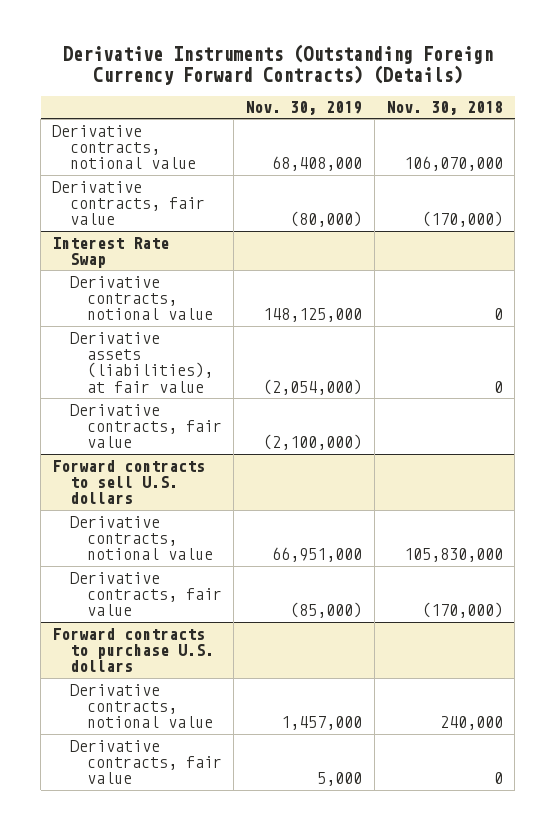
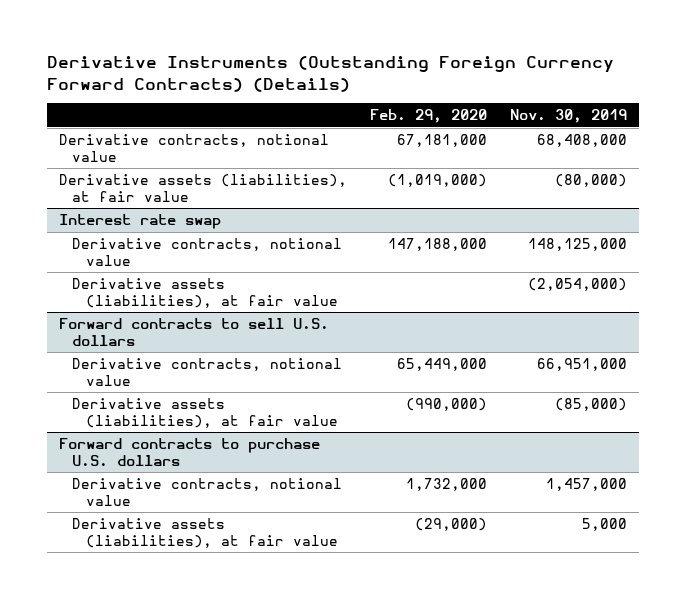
[385,101,503,116] Nov. 30, 2018 -> none
none -> [369,109,487,124] Feb. 29, 2020
[52,180,205,226] Derivative contracts, fair value -> none
none -> [58,173,347,202] Derivative assets (liabilities), at fair value
[52,236,170,268] Interest Rate Swap -> [58,213,221,229] Interest rate swap
[69,403,222,449] Derivative contracts, fair value -> none
[69,571,222,617] Derivative contracts, fair value -> none
none -> [72,397,339,428] Derivative assets (liabilities), at fair value
[69,739,222,785] Derivative contracts, fair value -> none
none -> [72,517,339,548] Derivative assets (liabilities), at fair value

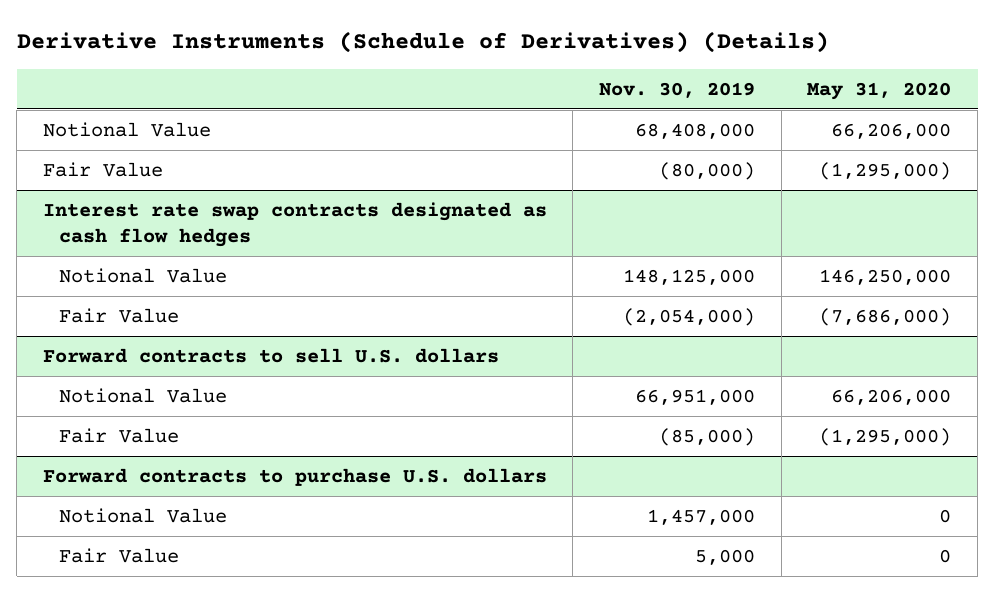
[46,56,614,92] Derivative Instruments (Outstanding Foreign Currency Forward Contracts) (Details) -> [16,31,829,54] Derivative Instruments (Schedule of Derivatives) (Details)
[369,109,487,124] Feb. 29, 2020 -> none
none -> [807,81,952,100] May 31, 2020
[58,133,329,162] Derivative contracts, notional value -> [42,121,211,137] Notional Value
[58,173,347,202] Derivative assets (liabilities), at fair value -> [42,161,163,177] Fair Value
[58,213,221,229] Interest rate swap -> [42,201,547,247] Interest rate swap contracts designated as cash flow hedges
[72,237,343,266] Derivative contracts, notional value -> [58,267,227,283] Notional Value
[72,277,339,308] Derivative assets (liabilities), at fair value -> [58,307,179,323] Fair Value
[72,357,343,386] Derivative contracts, notional value -> [58,387,227,403] Notional Value
[72,397,339,428] Derivative assets (liabilities), at fair value -> [58,427,179,443] Fair Value
[72,477,343,506] Derivative contracts, notional value -> [58,507,227,523] Notional Value
[72,517,339,548] Derivative assets (liabilities), at fair value -> [58,547,179,563] Fair Value

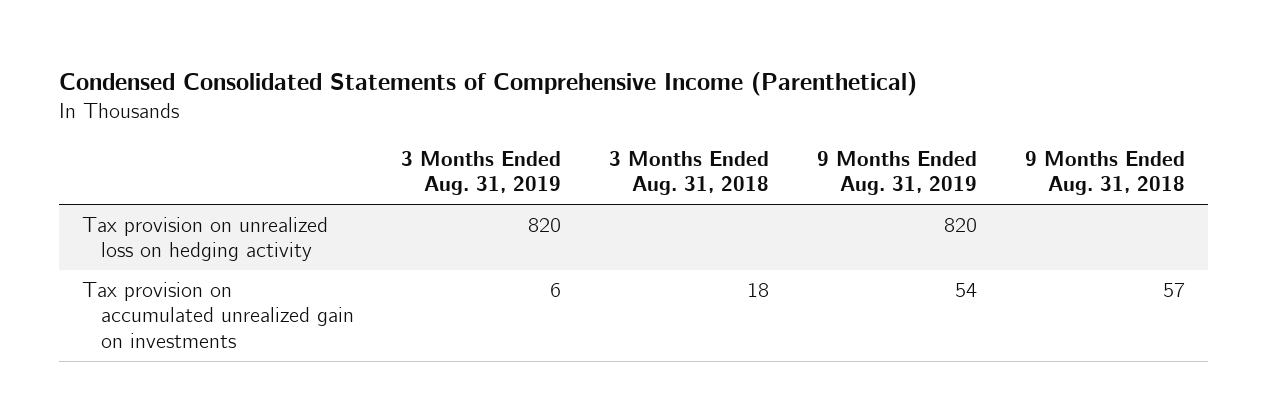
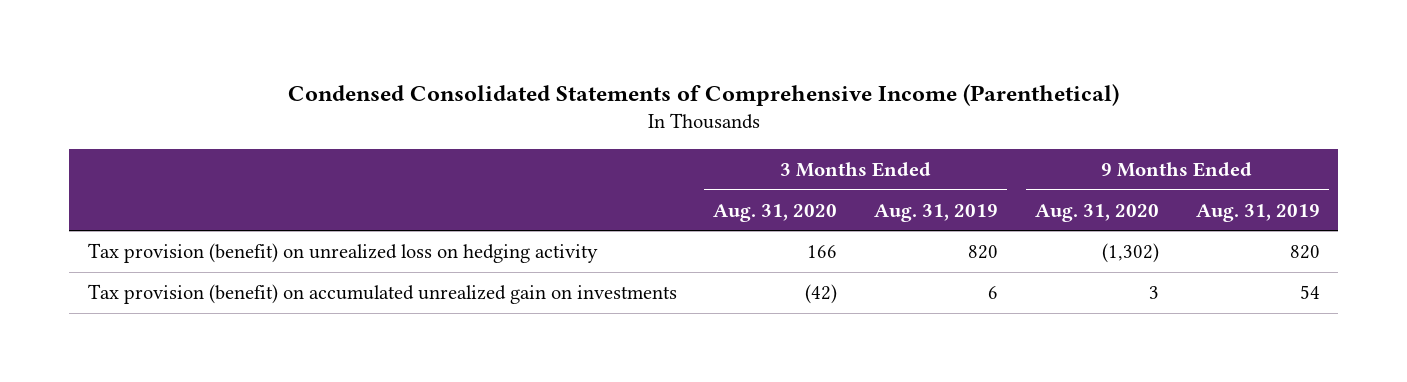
[609,150,770,195] 3 Months Ended Aug. 31, 2018 -> none
[1024,150,1185,195] 9 Months Ended Aug. 31, 2018 -> none
none -> [713,203,838,222] Aug. 31, 2020
none -> [1034,203,1159,222] Aug. 31, 2020
[82,217,329,262] Tax provision on unrealized loss on hedging activity -> [87,243,598,264] Tax provision (benefit) on unrealized loss on hedging activity
[82,282,354,348] Tax provision on accumulated unrealized gain on investments -> [87,284,677,305] Tax provision (benefit) on accumulated unrealized gain on investments

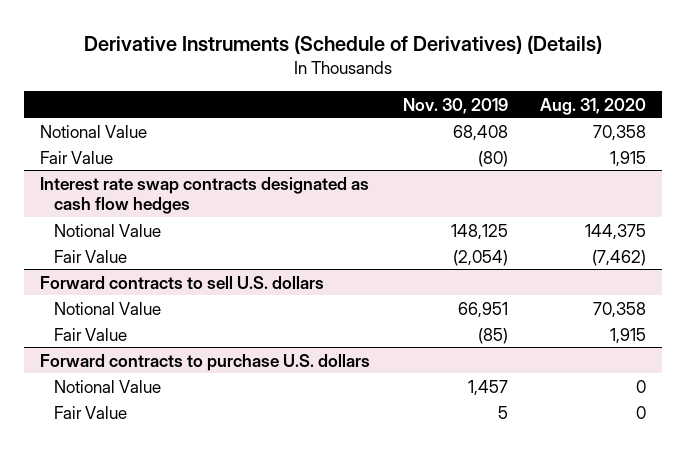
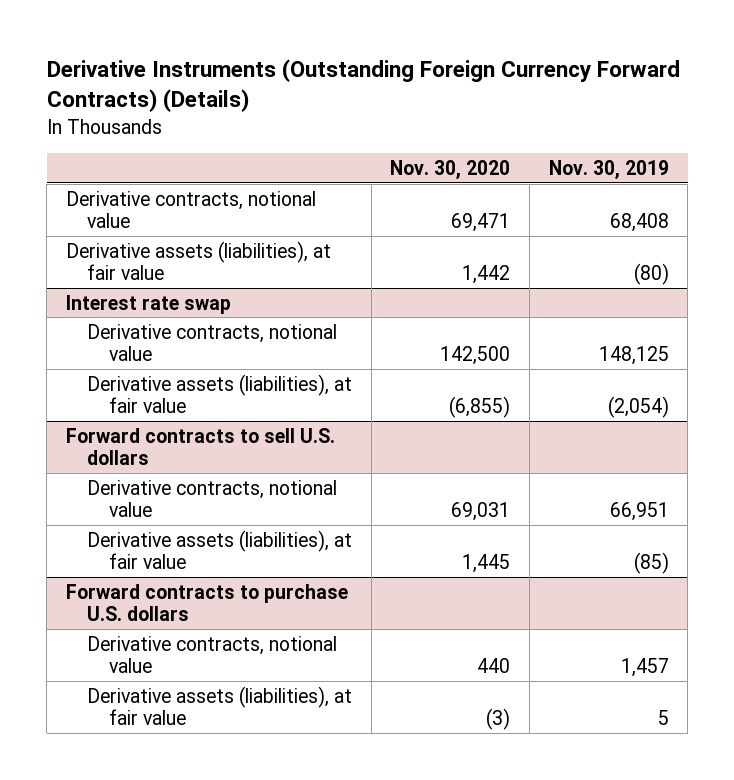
[84,34,603,54] Derivative Instruments (Schedule of Derivatives) (Details) -> [46,58,680,113] Derivative Instruments (Outstanding Foreign Currency Forward Contracts) (Details)
[540,97,647,115] Aug. 31, 2020 -> none
none -> [390,159,511,180] Nov. 30, 2020
[40,124,148,138] Notional Value -> [65,190,316,229] Derivative contracts, notional value
[40,150,114,164] Fair Value -> [65,240,331,281] Derivative assets (liabilities), at fair value
[40,176,370,215] Interest rate swap contracts designated as cash flow hedges -> [65,294,231,314] Interest rate swap
[53,223,161,237] Notional Value -> [87,323,338,362] Derivative contracts, notional value
[53,249,127,263] Fair Value -> [87,373,353,414] Derivative assets (liabilities), at fair value
[53,301,161,315] Notional Value -> [87,479,338,518] Derivative contracts, notional value
[53,327,127,341] Fair Value -> [87,529,353,570] Derivative assets (liabilities), at fair value
[53,379,161,393] Notional Value -> [87,635,338,674] Derivative contracts, notional value
[53,405,127,419] Fair Value -> [87,685,353,726] Derivative assets (liabilities), at fair value

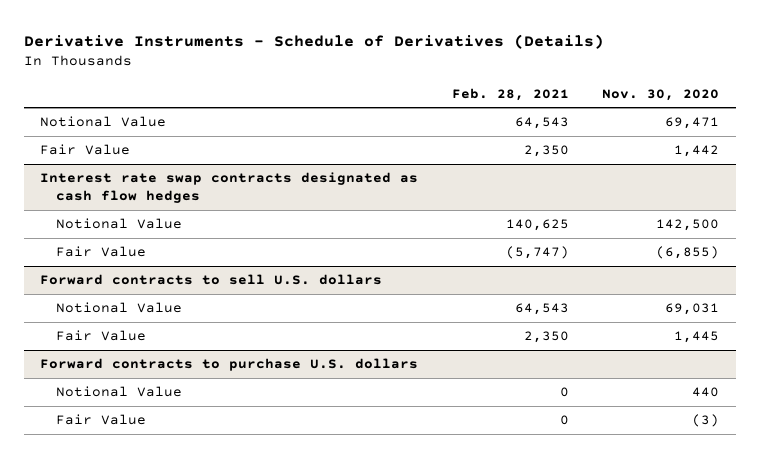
[46,58,680,113] Derivative Instruments (Outstanding Foreign Currency Forward Contracts) (Details) -> [23,33,604,49] Derivative Instruments - Schedule of Derivatives (Details)
[548,159,669,180] Nov. 30, 2019 -> none
none -> [451,87,569,101] Feb. 28, 2021
[65,190,316,229] Derivative contracts, notional value -> [40,116,167,128] Notional Value
[65,240,331,281] Derivative assets (liabilities), at fair value -> [40,144,131,156] Fair Value
[65,294,231,314] Interest rate swap -> [40,172,419,203] Interest rate swap contracts designated as cash flow hedges
[87,323,338,362] Derivative contracts, notional value -> [55,218,182,230] Notional Value
[87,373,353,414] Derivative assets (liabilities), at fair value -> [55,246,146,258] Fair Value
[87,479,338,518] Derivative contracts, notional value -> [55,302,182,314] Notional Value
[87,529,353,570] Derivative assets (liabilities), at fair value -> [55,330,146,342] Fair Value
[87,635,338,674] Derivative contracts, notional value -> [55,386,182,398] Notional Value
[87,685,353,726] Derivative assets (liabilities), at fair value -> [55,414,146,426] Fair Value

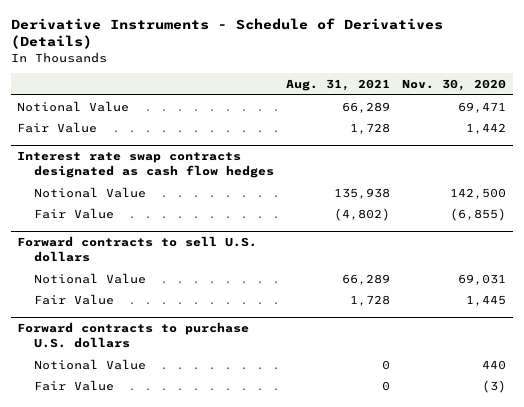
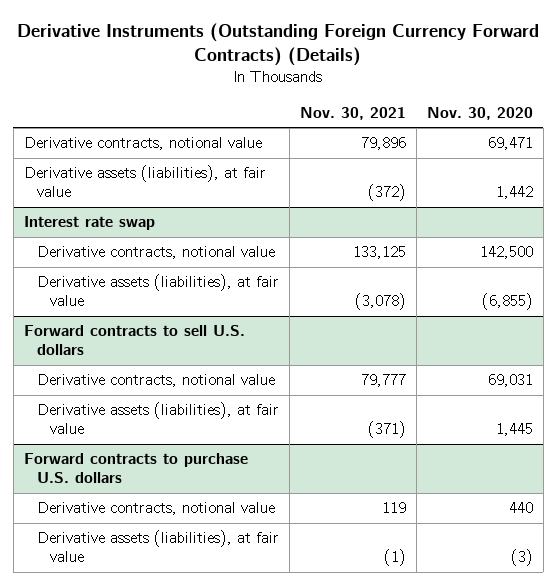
[10,17,443,50] Derivative Instruments - Schedule of Derivatives (Details) -> [17,23,540,67] Derivative Instruments (Outstanding Foreign Currency Forward Contracts) (Details)
[286,79,391,92] Aug. 31, 2021 -> none
none -> [299,106,406,120] Nov. 30, 2021
[17,100,130,112] Notional Value -> [23,137,262,151] Derivative contracts, notional value
[17,121,98,133] Fair Value -> [23,165,266,198] Derivative assets (liabilities), at fair value
[17,151,274,178] Interest rate swap contracts designated as cash flow hedges -> [23,216,155,231] Interest rate swap
[33,186,146,198] Notional Value -> [36,246,275,260] Derivative contracts, notional value
[33,207,114,219] Fair Value -> [36,274,279,307] Derivative assets (liabilities), at fair value
[33,272,146,284] Notional Value -> [36,374,275,388] Derivative contracts, notional value
[33,293,114,305] Fair Value -> [36,402,279,435] Derivative assets (liabilities), at fair value
[33,358,146,370] Notional Value -> [36,502,275,516] Derivative contracts, notional value
[33,379,114,391] Fair Value -> [36,530,279,563] Derivative assets (liabilities), at fair value

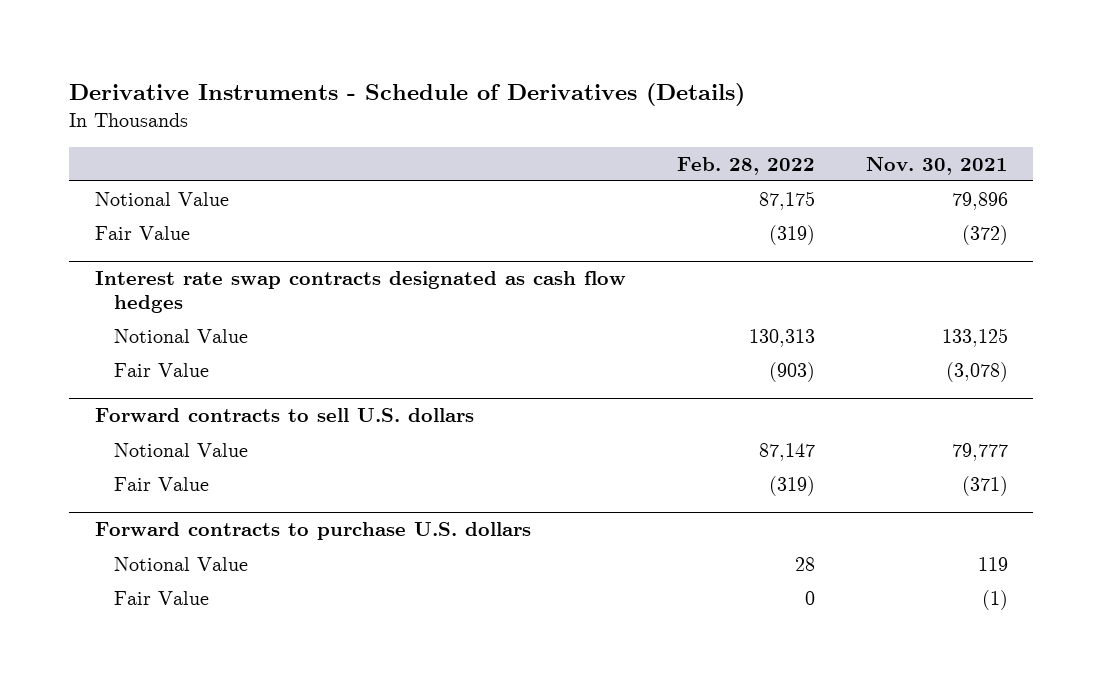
[17,23,540,67] Derivative Instruments (Outstanding Foreign Currency Forward Contracts) (Details) -> [69,83,746,107] Derivative Instruments - Schedule of Derivatives (Details)
[426,106,533,120] Nov. 30, 2020 -> none
none -> [676,156,815,175] Feb. 28, 2022
[23,137,262,151] Derivative contracts, notional value -> [94,191,229,206] Notional Value
[23,165,266,198] Derivative assets (liabilities), at fair value -> [94,225,190,240] Fair Value
[23,216,155,231] Interest rate swap -> [94,271,626,313] Interest rate swap contracts designated as cash flow hedges
[36,246,275,260] Derivative contracts, notional value -> [113,328,248,343] Notional Value
[36,274,279,307] Derivative assets (liabilities), at fair value -> [113,362,209,377] Fair Value
[36,374,275,388] Derivative contracts, notional value -> [113,442,248,457] Notional Value
[36,402,279,435] Derivative assets (liabilities), at fair value -> [113,476,209,491] Fair Value
[36,502,275,516] Derivative contracts, notional value -> [113,556,248,571] Notional Value
[36,530,279,563] Derivative assets (liabilities), at fair value -> [113,590,209,605] Fair Value

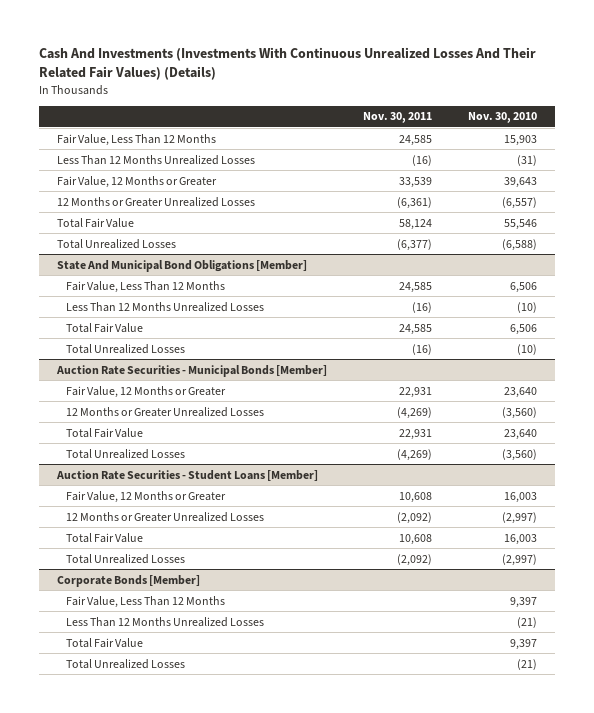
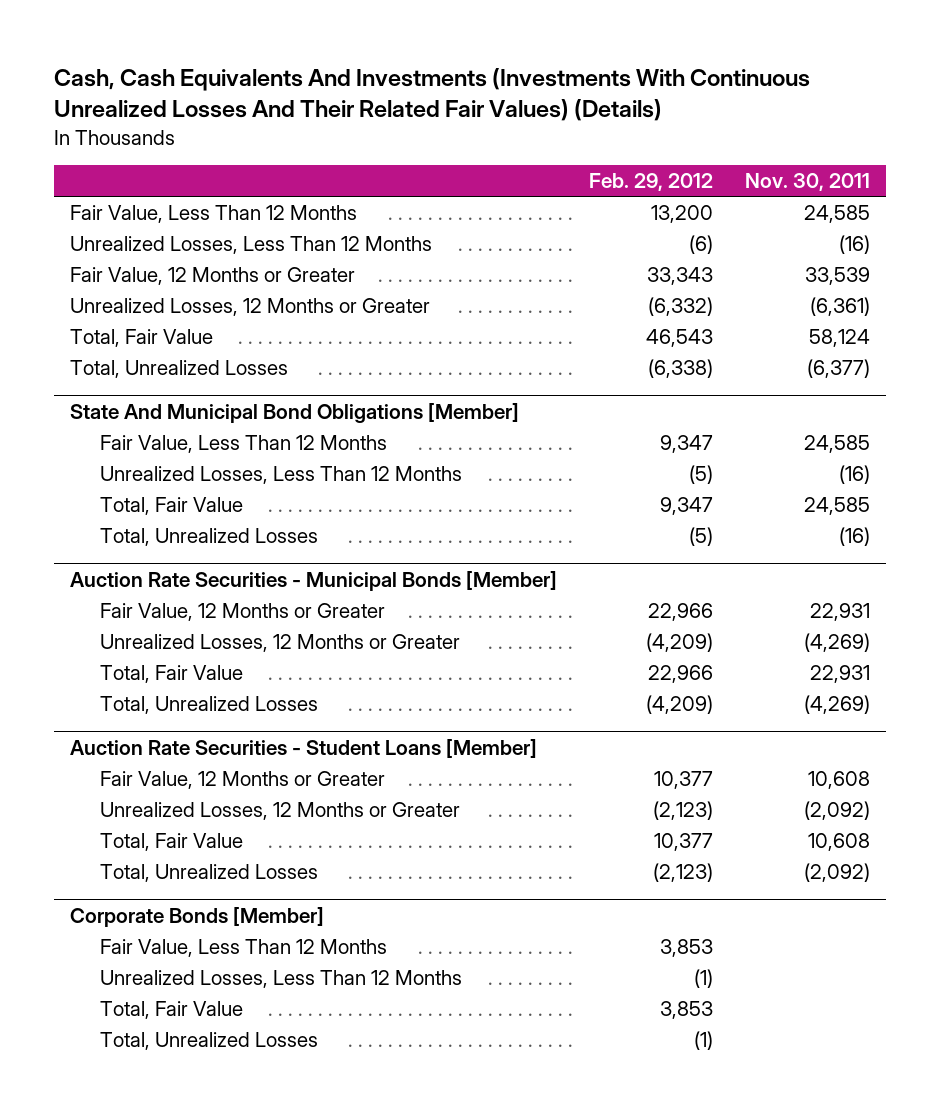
[39,47,537,81] Cash And Investments (Investments With Continuous Unrealized Losses And Their Related Fair Values) (Details) -> [54,67,811,122] Cash, Cash Equivalents And Investments (Investments With Continuous Unrealized Losses And Their Related Fair Values) (Details)
[467,112,537,124] Nov. 30, 2010 -> none
none -> [589,173,714,192] Feb. 29, 2012
[57,154,256,165] Less Than 12 Months Unrealized Losses -> [70,236,433,255] Unrealized Losses, Less Than 12 Months
[57,196,256,207] 12 Months or Greater Unrealized Losses -> [70,298,431,317] Unrealized Losses, 12 Months or Greater
[57,217,135,228] Total Fair Value -> [70,329,214,348] Total, Fair Value
[57,238,177,249] Total Unrealized Losses -> [70,360,289,379] Total, Unrealized Losses
[66,301,265,312] Less Than 12 Months Unrealized Losses -> [100,466,463,485] Unrealized Losses, Less Than 12 Months
[66,322,144,333] Total Fair Value -> [100,497,244,516] Total, Fair Value
[66,343,186,354] Total Unrealized Losses -> [100,528,319,547] Total, Unrealized Losses
[66,406,265,417] 12 Months or Greater Unrealized Losses -> [100,634,461,653] Unrealized Losses, 12 Months or Greater
[66,427,144,438] Total Fair Value -> [100,665,244,684] Total, Fair Value
[66,448,186,459] Total Unrealized Losses -> [100,696,319,715] Total, Unrealized Losses
[66,511,265,522] 12 Months or Greater Unrealized Losses -> [100,802,461,821] Unrealized Losses, 12 Months or Greater
[66,532,144,543] Total Fair Value -> [100,833,244,852] Total, Fair Value
[66,553,186,564] Total Unrealized Losses -> [100,864,319,883] Total, Unrealized Losses
[66,616,265,627] Less Than 12 Months Unrealized Losses -> [100,970,463,989] Unrealized Losses, Less Than 12 Months
[66,637,144,648] Total Fair Value -> [100,1001,244,1020] Total, Fair Value
[66,658,186,669] Total Unrealized Losses -> [100,1032,319,1051] Total, Unrealized Losses

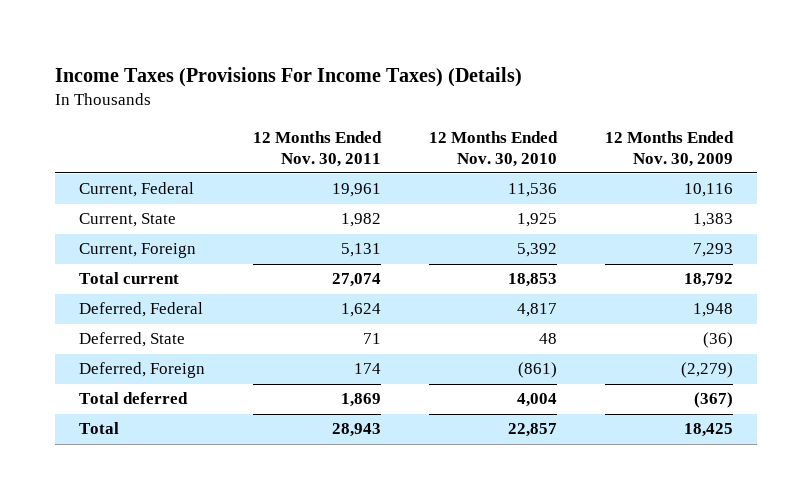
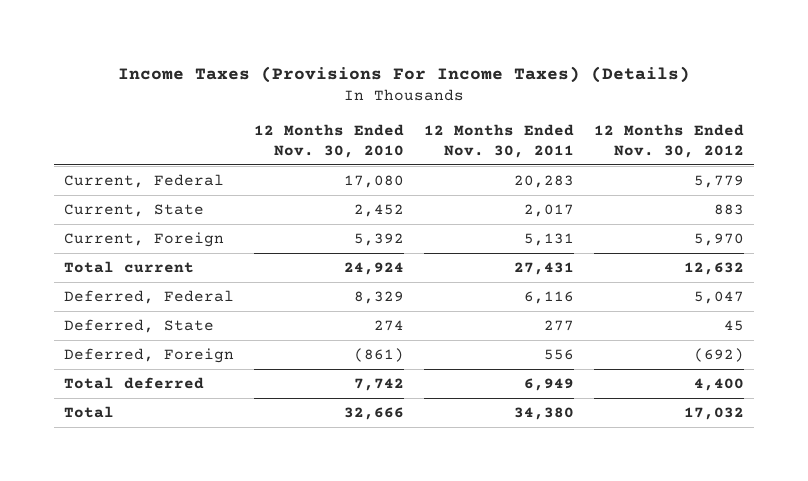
[604,130,734,167] 12 Months Ended Nov. 30, 2009 -> none
none -> [593,123,744,158] 12 Months Ended Nov. 30, 2012
[332,183,382,198] 19,961 -> [513,174,574,188] 20,283
[508,183,558,198] 11,536 -> [344,174,405,188] 17,080
[341,213,382,228] 1,982 -> [523,203,574,217] 2,017
[517,213,558,228] 1,925 -> [354,203,405,217] 2,452
[332,273,382,288] 27,074 -> [513,261,574,275] 27,431
[508,273,558,288] 18,853 -> [344,261,405,275] 24,924
[341,303,382,318] 1,624 -> [523,290,574,304] 6,116
[517,303,558,318] 4,817 -> [354,290,405,304] 8,329
[363,333,382,345] 71 -> [543,319,574,331] 277
[539,333,558,345] 48 -> [374,319,405,331] 274
[354,363,382,375] 174 -> [543,348,574,360] 556
[341,393,382,408] 1,869 -> [523,377,574,391] 6,949
[517,393,558,408] 4,004 -> [354,377,405,391] 7,742
[332,423,382,438] 28,943 -> [513,406,574,420] 34,380
[508,423,558,438] 22,857 -> [344,406,405,420] 32,666

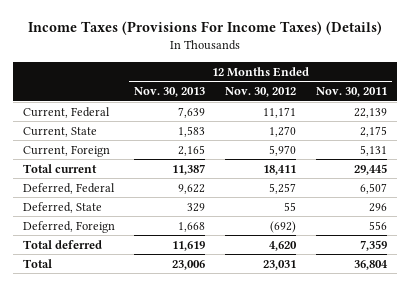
[254,123,405,158] 12 Months Ended Nov. 30, 2010 -> none
none -> [134,87,206,98] Nov. 30, 2013
[513,174,574,188] 20,283 -> [353,107,387,118] 22,139
[693,174,744,188] 5,779 -> [263,106,297,118] 11,171
[523,203,574,217] 2,017 -> [359,125,387,137] 2,175
[713,203,744,215] 883 -> [269,125,297,137] 1,270
[513,261,574,275] 27,431 -> [353,163,387,175] 29,445
[683,261,744,275] 12,632 -> [263,164,297,175] 18,411
[523,290,574,304] 6,116 -> [359,182,387,194] 6,507
[693,290,744,304] 5,047 -> [269,182,297,194] 5,257
[543,319,574,331] 277 -> [368,202,387,212] 296
[723,319,744,331] 45 -> [284,201,297,211] 55
[523,377,574,391] 6,949 -> [359,239,387,251] 7,359
[693,377,744,391] 4,400 -> [269,240,298,251] 4,620
[513,406,574,420] 34,380 -> [353,259,388,270] 36,804
[683,406,744,420] 17,032 -> [263,259,297,270] 23,031

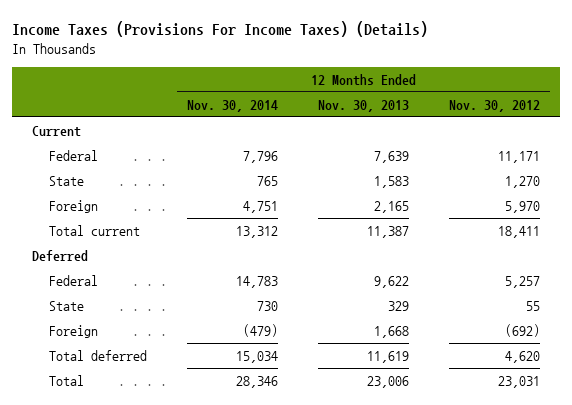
[315,87,387,98] Nov. 30, 2011 -> none
none -> [186,99,278,112] Nov. 30, 2014
none -> [32,125,82,137] Current
[22,106,110,118] Current, Federal -> [48,149,98,161] Federal
[22,126,97,137] Current, State -> [48,175,84,186] State
[22,144,110,157] Current, Foreign -> [48,199,98,213] Foreign
none -> [32,249,89,261] Deferred
[22,182,115,194] Deferred, Federal -> [48,274,98,286] Federal
[22,201,102,213] Deferred, State -> [48,300,84,311] State
[22,220,115,233] Deferred, Foreign -> [48,324,98,338] Foreign

